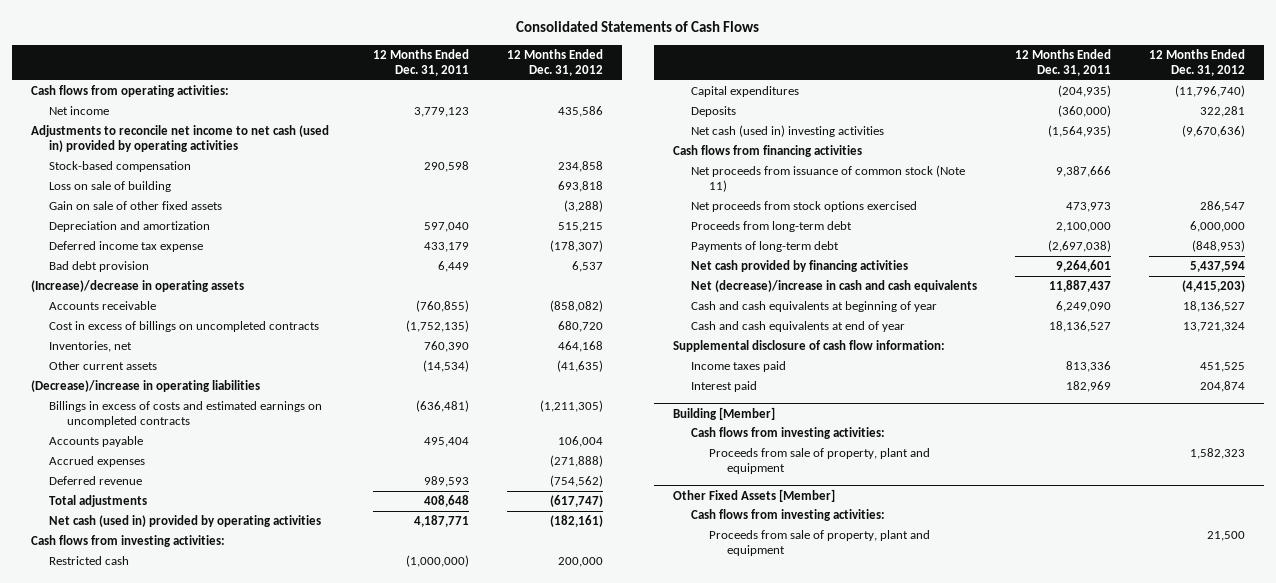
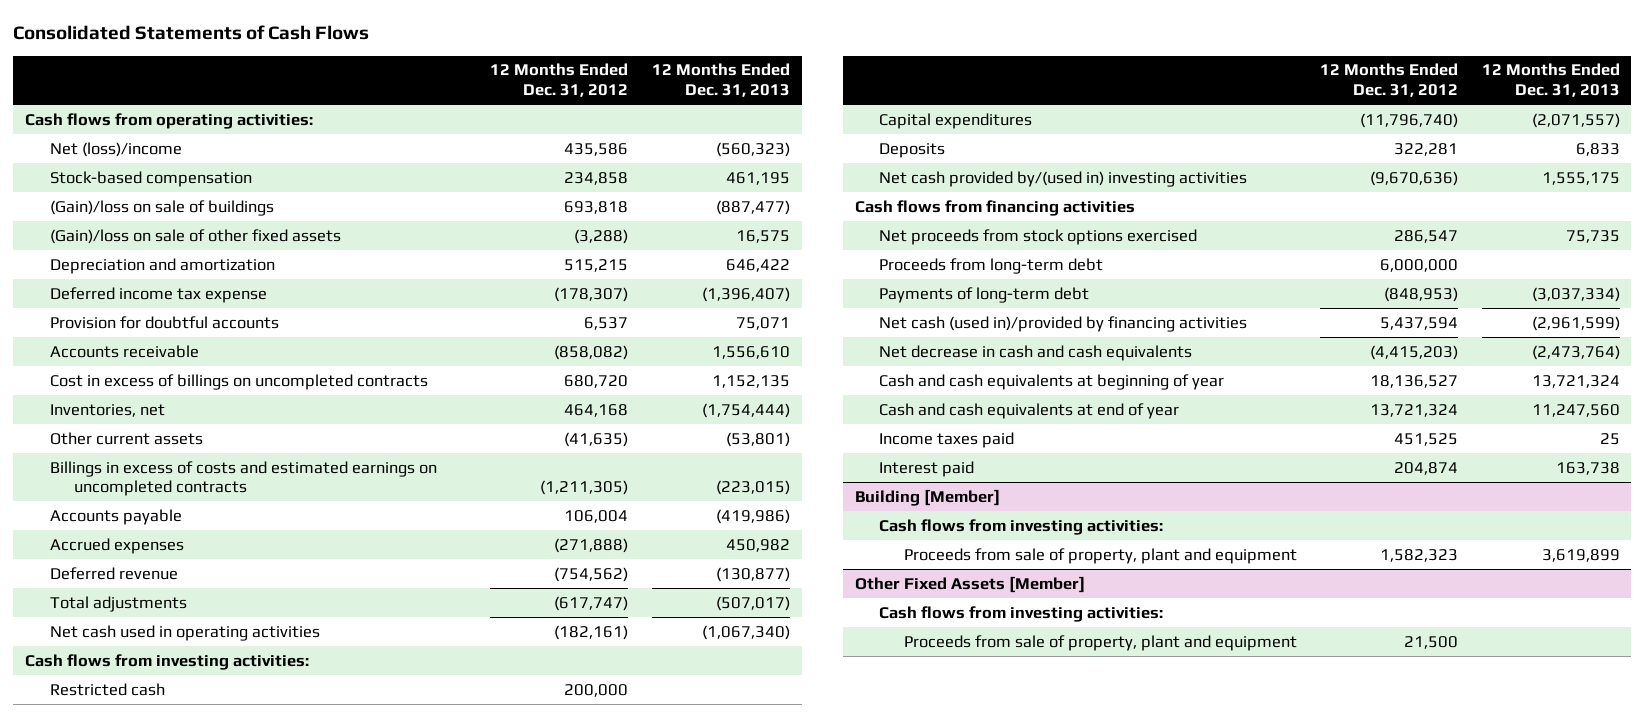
[372,48,469,77] 12 Months Ended Dec. 31, 2011 -> none
none -> [651,63,790,98] 12 Months Ended Dec. 31, 2013
[31,125,330,153] Adjustments to reconcile net income to net cash (used in) provided by operating activities -> none
[49,106,110,116] Net income -> [49,141,182,157] Net (loss)/income
[49,181,172,193] Loss on sale of building -> [49,199,274,216] (Gain)/loss on sale of buildings
[49,201,223,211] Gain on sale of other fixed assets -> [49,228,341,244] (Gain)/loss on sale of other fixed assets
[31,280,245,293] (Increase)/decrease in operating assets -> none
[49,261,150,273] Bad debt provision -> [49,315,279,329] Provision for doubtful accounts
[31,380,261,393] (Decrease)/increase in operating liabilities -> none
[49,515,322,528] Net cash (used in) provided by operating activities -> [49,624,320,641] Net cash used in operating activities
[690,125,884,138] Net cash (used in) investing activities -> [879,170,1248,187] Net cash provided by/(used in) investing activities
[690,165,965,193] Net proceeds from issuance of common stock (Note 11) -> none
[690,260,908,273] Net cash provided by financing activities -> [879,315,1248,332] Net cash (used in)/provided by financing activities
[690,280,977,293] Net (decrease)/increase in cash and cash equivalents -> [879,344,1193,361] Net decrease in cash and cash equivalents
[672,340,945,353] Supplemental disclosure of cash flow information: -> none

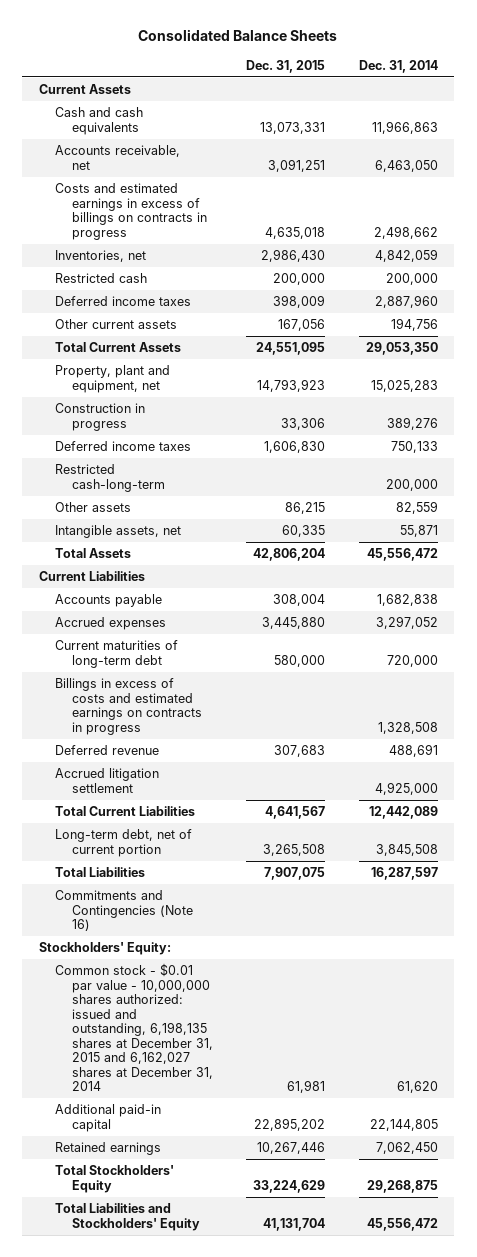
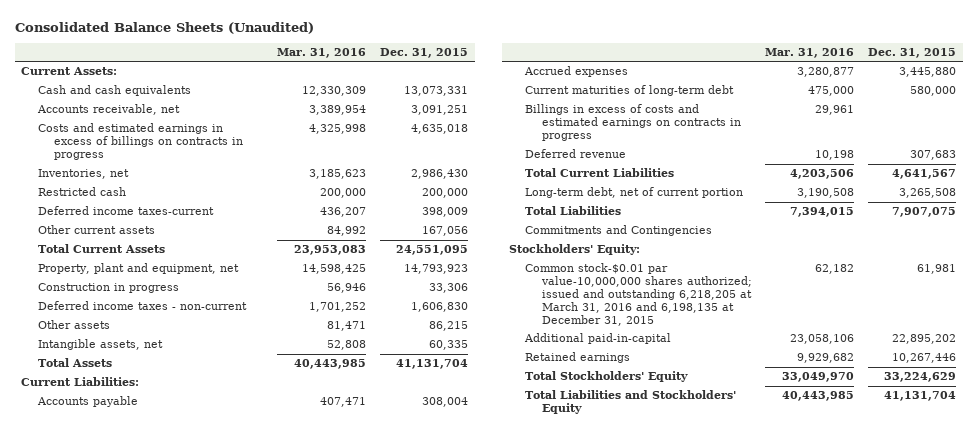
[138,29,338,42] Consolidated Balance Sheets -> [14,21,314,34] Consolidated Balance Sheets (Unaudited)
[358,59,438,73] Dec. 31, 2014 -> none
none -> [277,48,367,59] Mar. 31, 2016
[38,84,131,95] Current Assets -> [21,67,118,76] Current Assets:
[55,296,192,307] Deferred income taxes -> [37,206,214,216] Deferred income taxes-current
[55,464,166,492] Restricted cash-long-term -> none
[55,441,192,452] Deferred income taxes -> [37,301,247,311] Deferred income taxes - non-current
[253,548,326,562] 42,806,204 -> [396,359,469,370] 41,131,704
[38,571,145,582] Current Liabilities -> [21,377,140,387] Current Liabilities:
[55,768,160,793] Accrued litigation settlement -> none
[55,890,194,932] Commitments and Contingencies (Note 16) -> [525,225,713,237] Commitments and Contingencies
[55,963,214,1092] Common stock - $0.01 par value - 10,000,000 shares authorized: issued and outstanding, 6,198,135 shares at December 31, 2015 and 6,162,027 shares at December 31, 2014 -> [525,263,752,327] Common stock-$0.01 par value-10,000,000 shares authorized; issued and outstanding 6,218,205 at March 31, 2016 and 6,198,135 at December 31, 2015
[55,1104,162,1132] Additional paid-in capital -> [524,333,672,345] Additional paid-in-capital

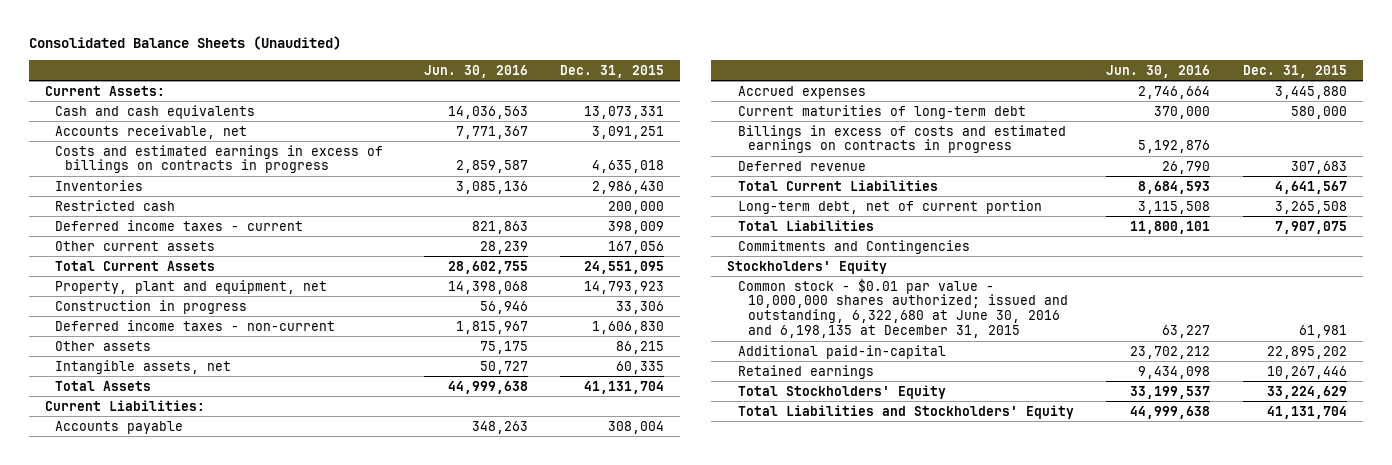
[277,48,367,59] Mar. 31, 2016 -> none
none -> [423,64,528,78] Jun. 30, 2016
[37,169,129,180] Inventories, net -> [55,179,144,191] Inventories
[37,206,214,216] Deferred income taxes-current -> [55,219,304,231] Deferred income taxes - current
[509,244,641,256] Stockholders' Equity: -> [727,259,888,274] Stockholders' Equity
[525,263,752,327] Common stock-$0.01 par value-10,000,000 shares authorized; issued and outstanding 6,218,205 at March 31, 2016 and 6,198,135 at December 31, 2015 -> [737,277,1069,339] Common stock - $0.01 par value - 10,000,000 shares authorized; issued and outstanding, 6,322,680 at June 30, 2016 and 6,198,135 at December 31, 2015

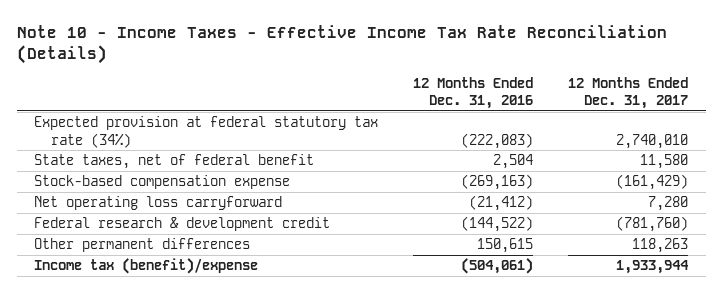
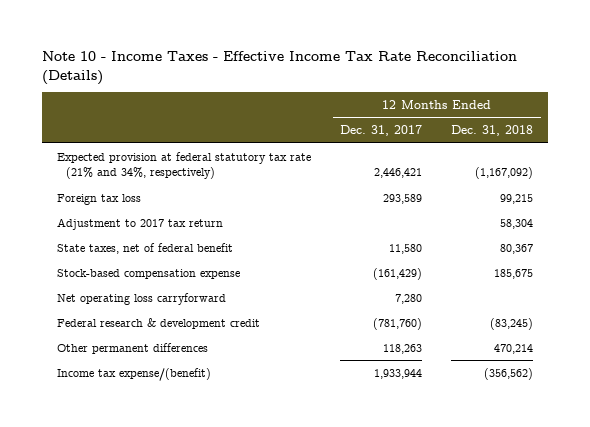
[413,76,534,109] 12 Months Ended Dec. 31, 2016 -> none
none -> [451,125,534,137] Dec. 31, 2018
[34,116,379,148] Expected provision at federal statutory tax rate (34%) -> [56,151,311,180] Expected provision at federal statutory tax rate (21% and 34%, respectively)
[616,133,689,149] 2,740,010 -> [374,168,423,179] 2,446,421
none -> [56,193,141,205] Foreign tax loss
none -> [56,217,223,230] Adjustment to 2017 tax return
[34,258,259,275] Income tax (benefit)/expense -> [56,367,211,381] Income tax expense/(benefit)

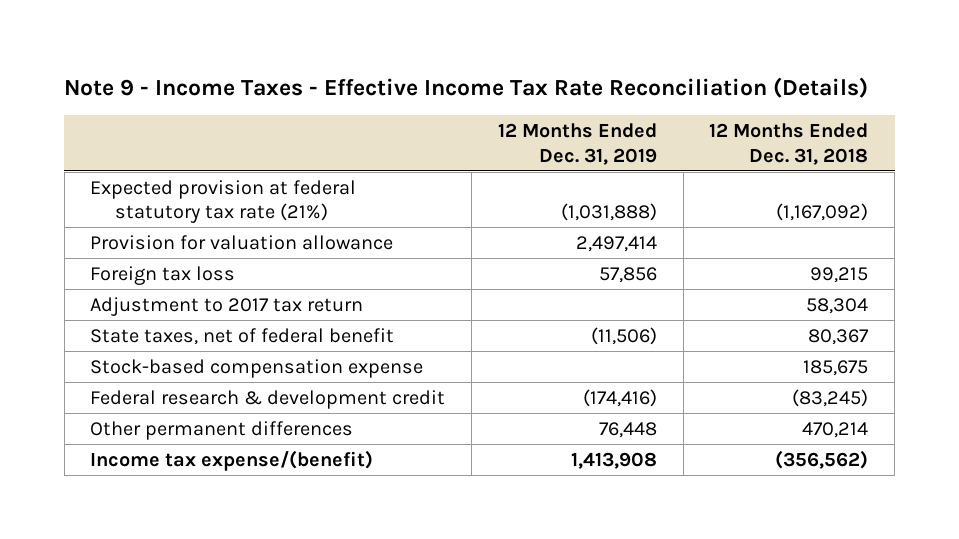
[42,51,518,86] Note 10 - Income Taxes - Effective Income Tax Rate Reconciliation (Details) -> [64,77,869,99] Note 9 - Income Taxes - Effective Income Tax Rate Reconciliation (Details)
[340,125,423,137] Dec. 31, 2017 -> none
none -> [497,123,657,165] 12 Months Ended Dec. 31, 2019
[56,151,311,180] Expected provision at federal statutory tax rate (21% and 34%, respectively) -> [90,179,357,224] Expected provision at federal statutory tax rate (21%)
none -> [90,234,394,250] Provision for valuation allowance
[56,292,226,305] Net operating loss carryforward -> none

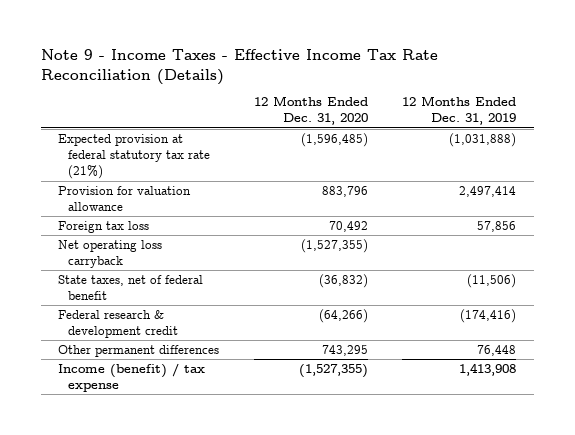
[709,123,869,165] 12 Months Ended Dec. 31, 2018 -> none
none -> [253,96,368,126] 12 Months Ended Dec. 31, 2020
[90,296,364,316] Adjustment to 2017 tax return -> none
none -> [58,239,163,269] Net operating loss carryback
[90,358,424,378] Stock-based compensation expense -> none
[90,449,374,471] Income tax expense/(benefit) -> [58,362,206,393] Income (benefit) / tax expense

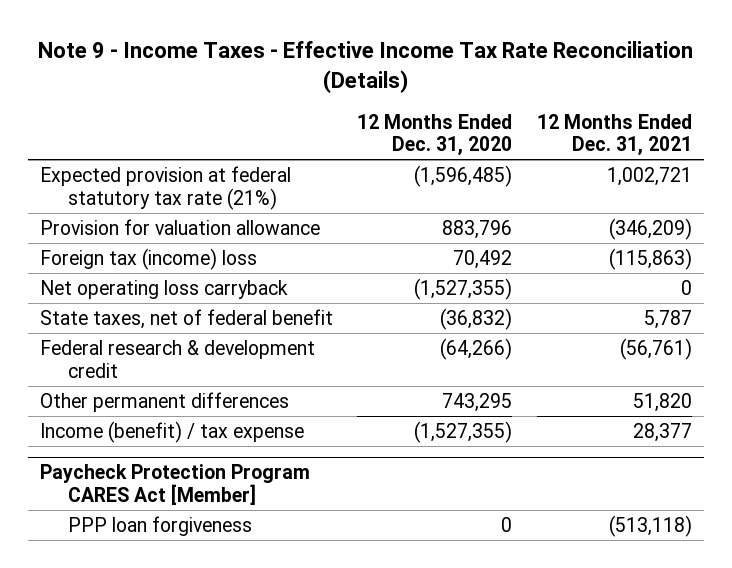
[402,96,517,126] 12 Months Ended Dec. 31, 2019 -> none
none -> [536,113,692,157] 12 Months Ended Dec. 31, 2021
[58,220,150,233] Foreign tax loss -> [39,247,257,270] Foreign tax (income) loss
none -> [39,464,310,505] Paycheck Protection Program CARES Act [Member]
none -> [68,515,253,536] PPP loan forgiveness

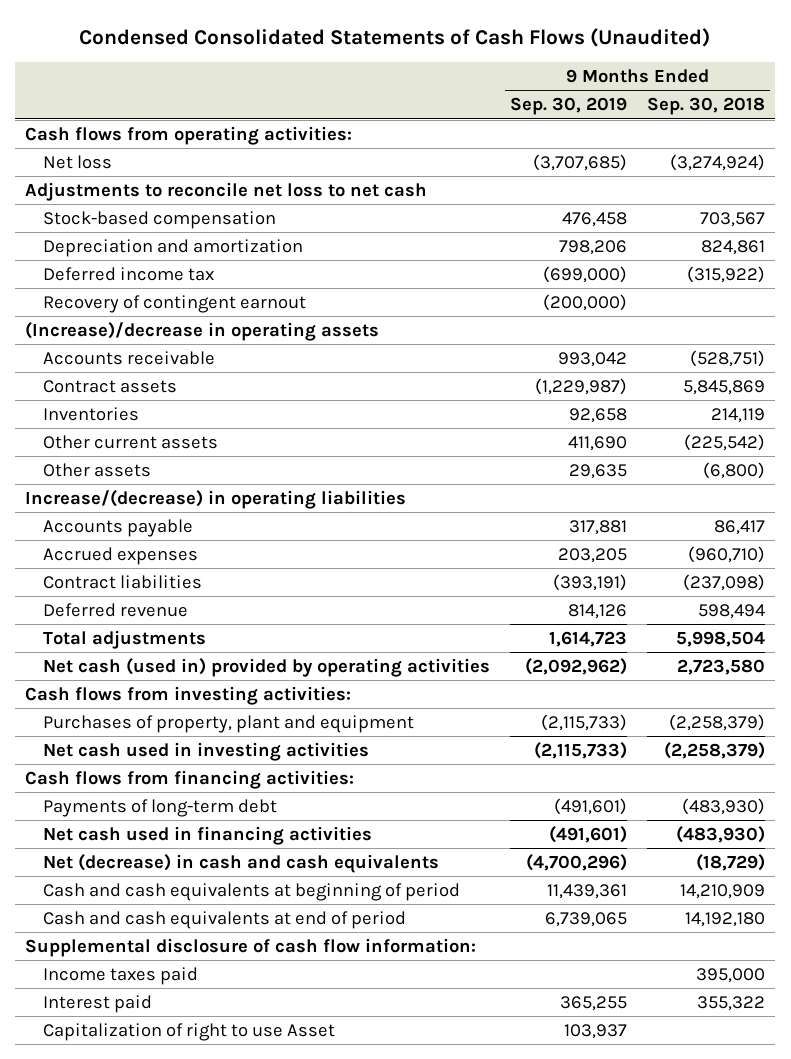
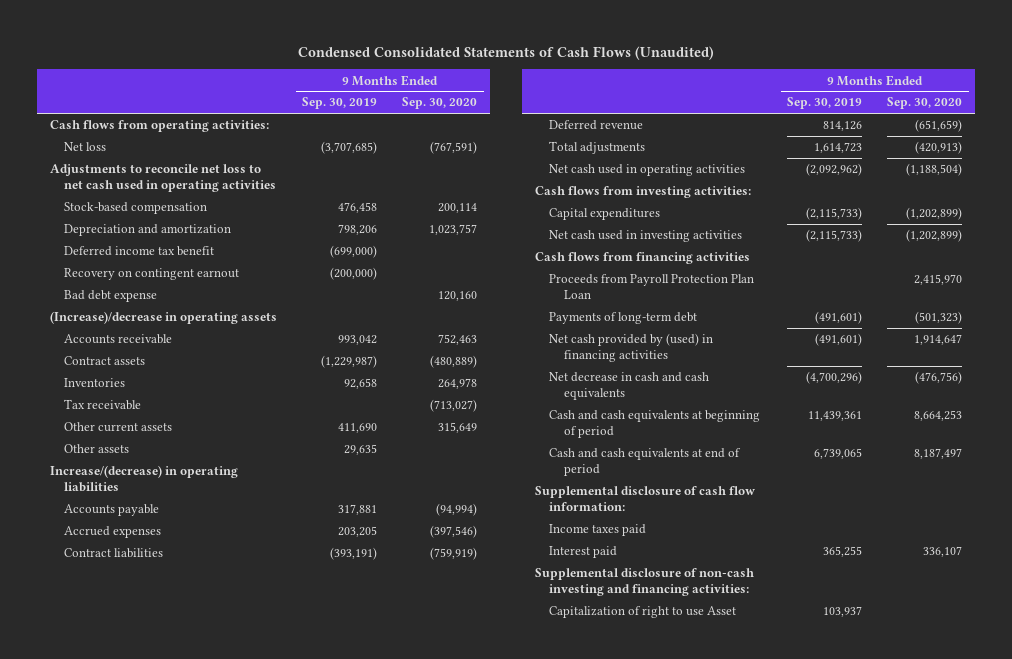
[647,97,766,116] Sep. 30, 2018 -> none
none -> [402,97,478,110] Sep. 30, 2020
[25,181,428,201] Adjustments to reconcile net loss to net cash -> [49,164,277,193] Adjustments to reconcile net loss to net cash used in operating activities
[43,266,215,281] Deferred income tax -> [64,246,215,257] Deferred income tax benefit
[43,294,307,313] Recovery of contingent earnout -> [64,268,240,281] Recovery on contingent earnout
none -> [64,290,158,303] Bad debt expense
none -> [64,399,142,411] Tax receivable
[43,657,491,677] Net cash (used in) provided by operating activities -> [549,164,746,177] Net cash used in operating activities
[43,714,415,733] Purchases of property, plant and equipment -> [549,208,661,221] Capital expenditures
[25,769,355,789] Cash flows from financing activities: -> [534,252,750,265] Cash flows from financing activities
none -> [549,274,755,300] Proceeds from Payroll Protection Plan Loan
[43,825,373,845] Net cash used in financing activities -> [549,333,714,363] Net cash provided by (used) in financing activities
[43,853,440,873] Net (decrease) in cash and cash equivalents -> [549,372,710,401] Net decrease in cash and cash equivalents
none -> [534,568,754,597] Supplemental disclosure of non-cash investing and financing activities:

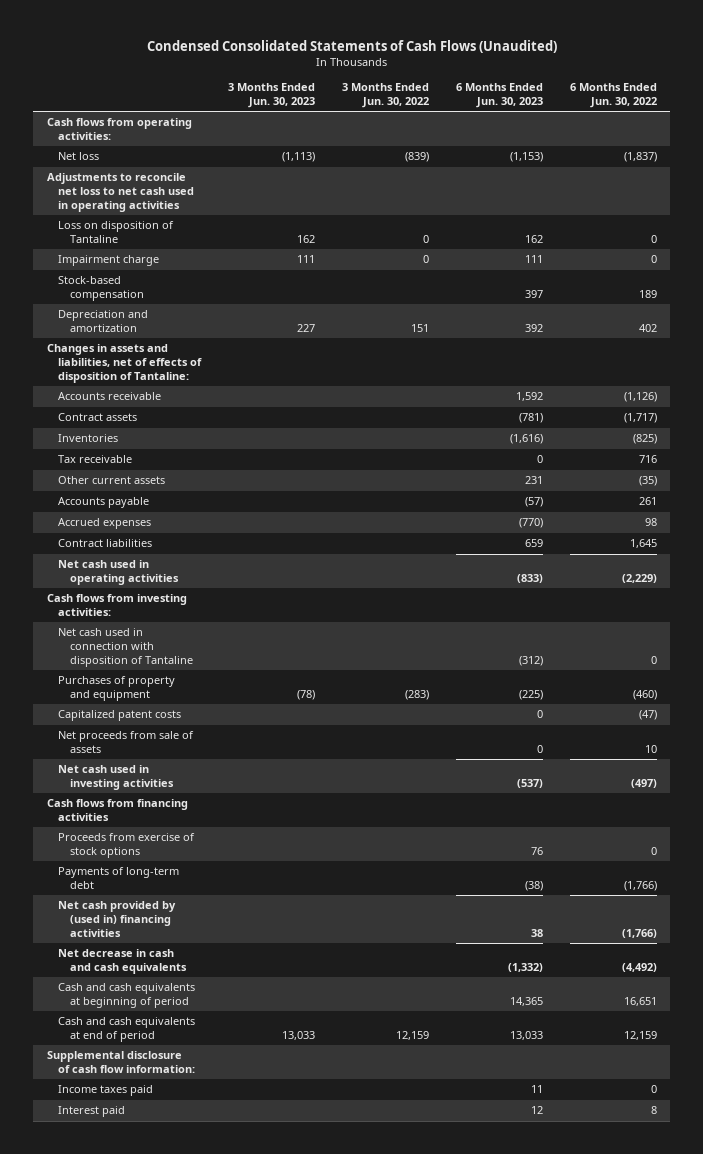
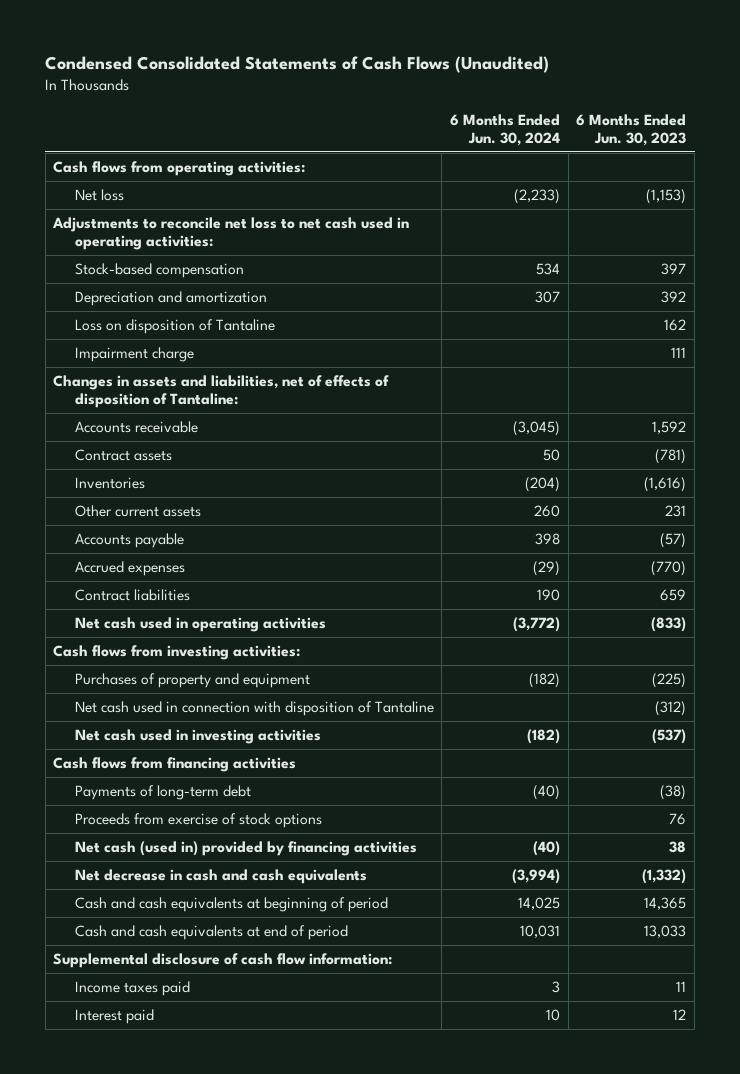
[228,83,316,108] 3 Months Ended Jun. 30, 2023 -> none
[341,83,429,108] 3 Months Ended Jun. 30, 2022 -> none
[569,83,657,108] 6 Months Ended Jun. 30, 2022 -> none
none -> [450,113,561,146] 6 Months Ended Jun. 30, 2024
[46,173,195,212] Adjustments to reconcile net loss to net cash used in operating activities -> [52,217,410,251] Adjustments to reconcile net loss to net cash used in operating activities:
[58,221,175,243] Loss on disposition of Tantaline -> [74,319,275,335] Loss on disposition of Tantaline
[58,255,160,267] Impairment charge -> [74,347,194,363] Impairment charge
[58,455,133,464] Tax receivable -> none
[58,710,182,722] Capitalized patent costs -> none
[58,731,195,753] Net proceeds from sale of assets -> none
[58,628,193,667] Net cash used in connection with disposition of Tantaline -> [74,701,434,717] Net cash used in connection with disposition of Tantaline
[58,833,196,858] Proceeds from exercise of stock options -> [74,813,322,829] Proceeds from exercise of stock options
[58,901,177,937] Net cash provided by (used in) financing activities -> [74,841,417,857] Net cash (used in) provided by financing activities

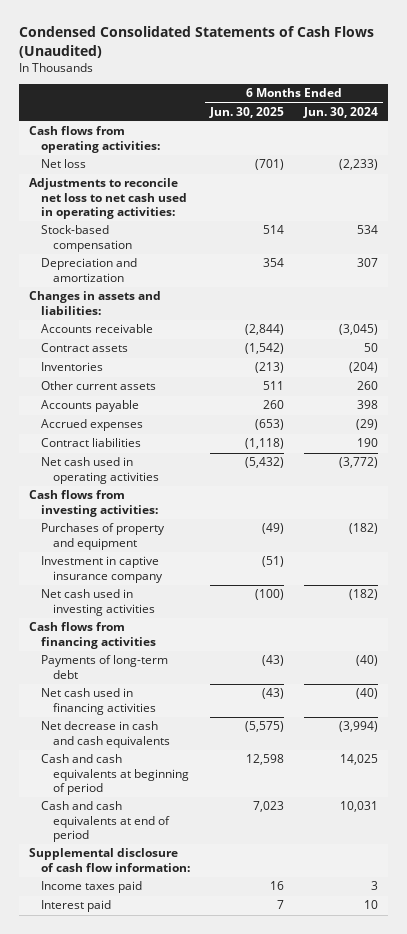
[576,113,687,146] 6 Months Ended Jun. 30, 2023 -> none
none -> [208,106,284,118] Jun. 30, 2025
[74,319,275,335] Loss on disposition of Tantaline -> none
[74,347,194,363] Impairment charge -> none
[53,375,390,409] Changes in assets and liabilities, net of effects of disposition of Tantaline: -> [28,291,161,315] Changes in assets and liabilities:
[74,701,434,717] Net cash used in connection with disposition of Tantaline -> none
none -> [40,556,163,583] Investment in captive insurance company
[74,813,322,829] Proceeds from exercise of stock options -> none
[74,841,417,857] Net cash (used in) provided by financing activities -> [40,688,156,715] Net cash used in financing activities

